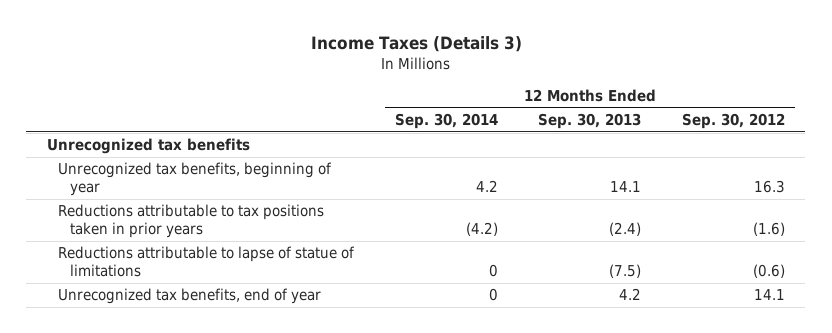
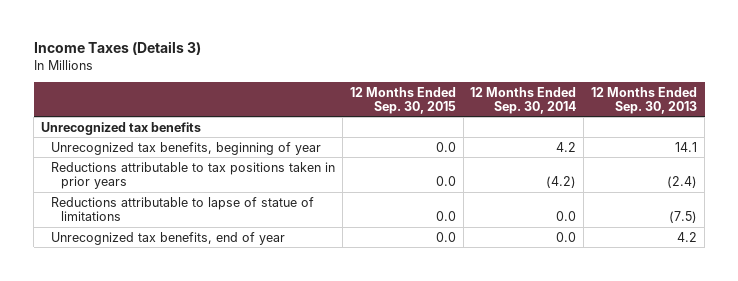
[682,112,786,129] Sep. 30, 2012 -> none
none -> [349,86,456,114] 12 Months Ended Sep. 30, 2015
[488,263,498,277] 0 -> [556,210,577,221] 0.0
[488,288,498,302] 0 -> [556,231,577,242] 0.0

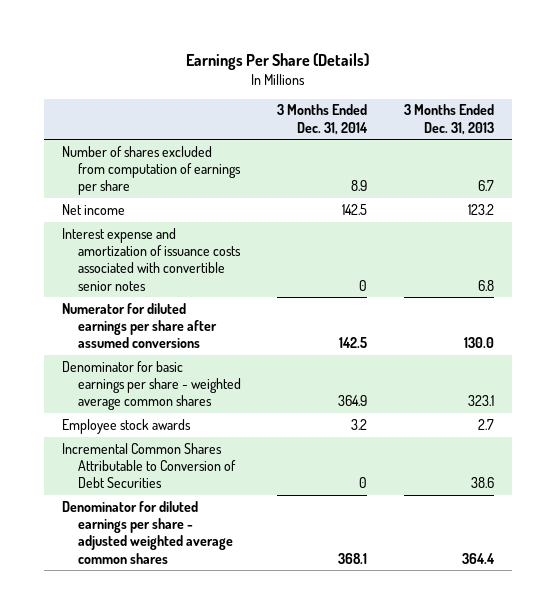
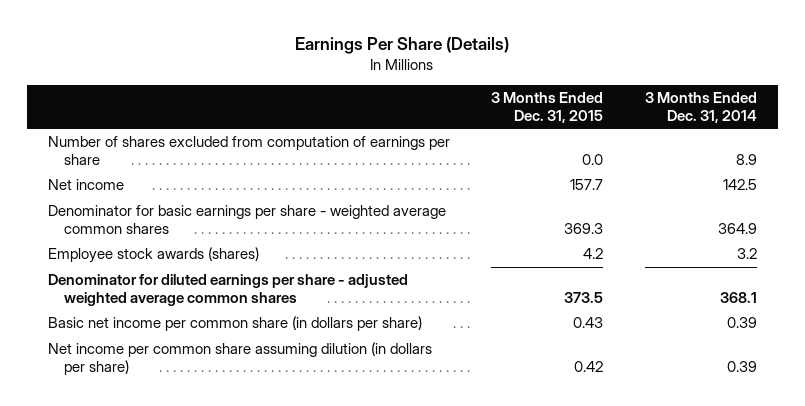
[403,104,494,135] 3 Months Ended Dec. 31, 2013 -> none
none -> [491,92,604,123] 3 Months Ended Dec. 31, 2015
[62,227,241,291] Interest expense and amortization of issuance costs associated with convertible senior notes -> none
[62,302,217,349] Numerator for diluted earnings per share after assumed conversions -> none
[62,442,236,489] Incremental Common Shares Attributable to Conversion of Debt Securities -> none
[62,418,192,434] Employee stock awards -> [47,247,259,264] Employee stock awards (shares)
none -> [47,316,422,332] Basic net income per common share (in dollars per share)
none -> [47,342,432,375] Net income per common share assuming dilution (in dollars per share)

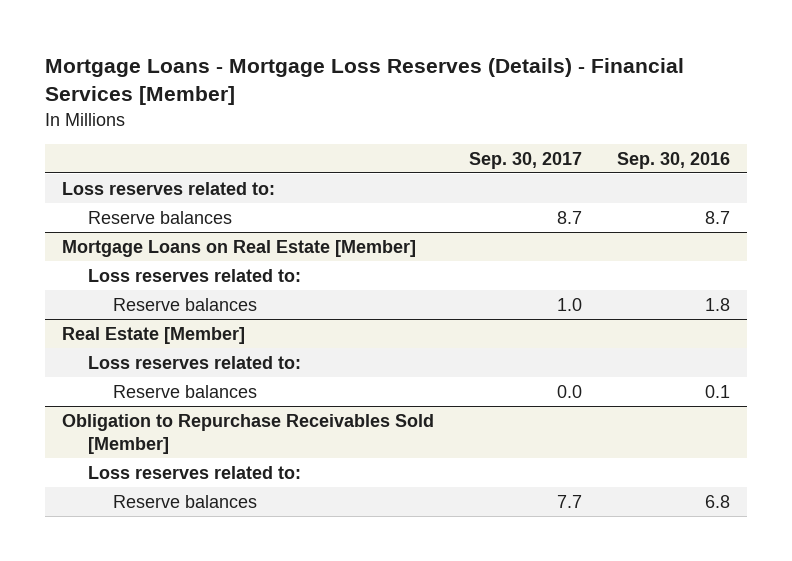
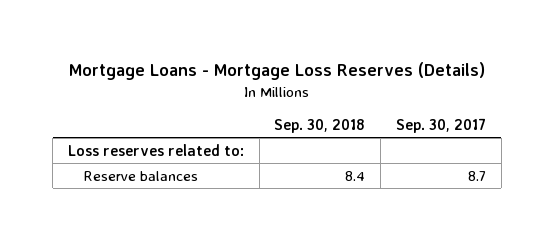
[45,58,685,106] Mortgage Loans - Mortgage Loss Reserves (Details) - Financial Services [Member] -> [68,62,485,81] Mortgage Loans - Mortgage Loss Reserves (Details)
[616,151,730,169] Sep. 30, 2016 -> none
none -> [274,118,366,133] Sep. 30, 2018
[62,239,417,257] Mortgage Loans on Real Estate [Member] -> none
[87,268,301,282] Loss reserves related to: -> none
[113,297,258,311] Reserve balances -> none
[62,326,246,344] Real Estate [Member] -> none
[87,355,301,369] Loss reserves related to: -> none
[113,384,258,398] Reserve balances -> none
[62,413,435,454] Obligation to Repurchase Receivables Sold [Member] -> none
[87,465,301,479] Loss reserves related to: -> none
[113,494,258,508] Reserve balances -> none

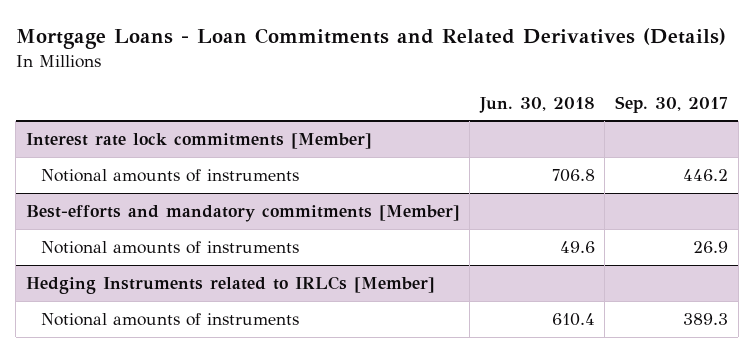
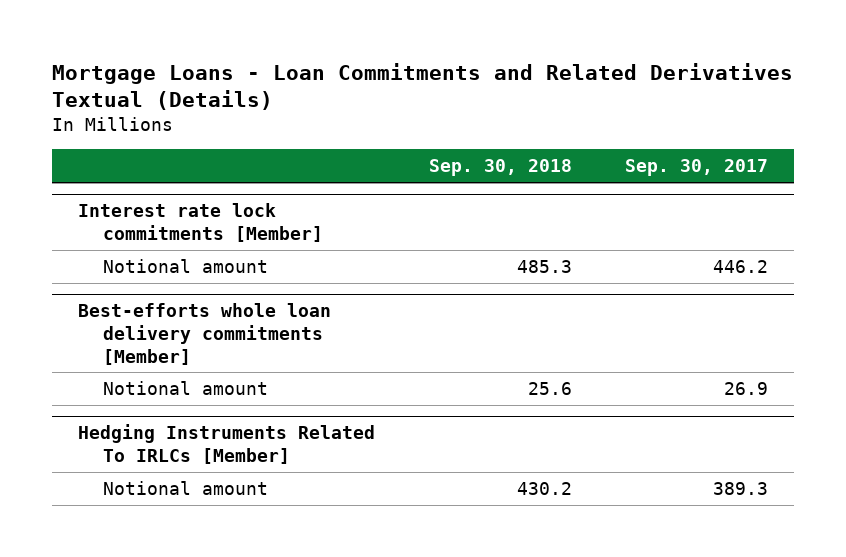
[15,28,726,50] Mortgage Loans - Loan Commitments and Related Derivatives (Details) -> [51,62,793,111] Mortgage Loans - Loan Commitments and Related Derivatives Textual (Details)
[478,96,595,113] Jun. 30, 2018 -> none
none -> [428,159,572,177] Sep. 30, 2018
[41,168,300,182] Notional amounts of instruments -> [102,258,268,273] Notional amount
[25,204,460,222] Best-efforts and mandatory commitments [Member] -> [78,303,332,365] Best-efforts whole loan delivery commitments [Member]
[41,240,300,254] Notional amounts of instruments -> [102,380,268,395] Notional amount
[25,275,435,294] Hedging Instruments related to IRLCs [Member] -> [78,424,376,464] Hedging Instruments Related To IRLCs [Member]
[41,312,300,326] Notional amounts of instruments -> [102,480,268,495] Notional amount

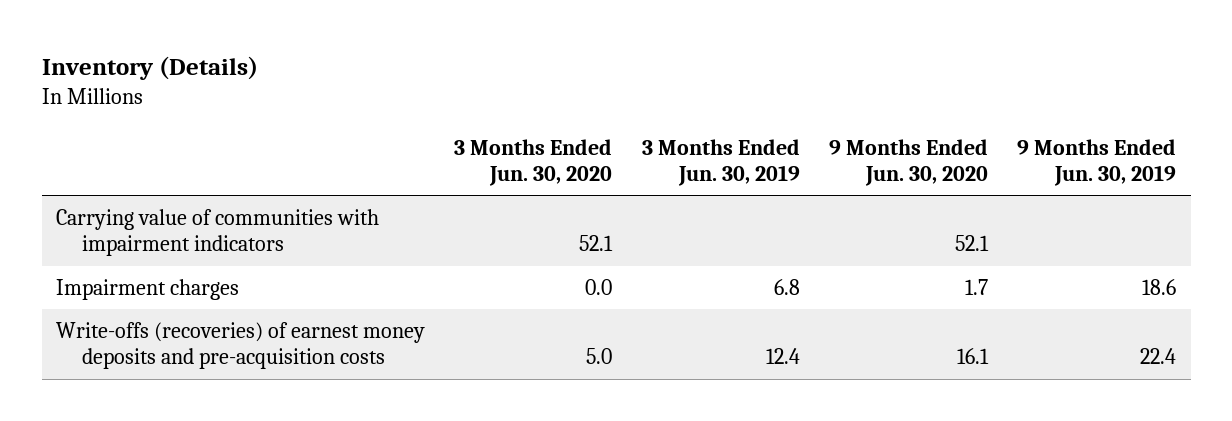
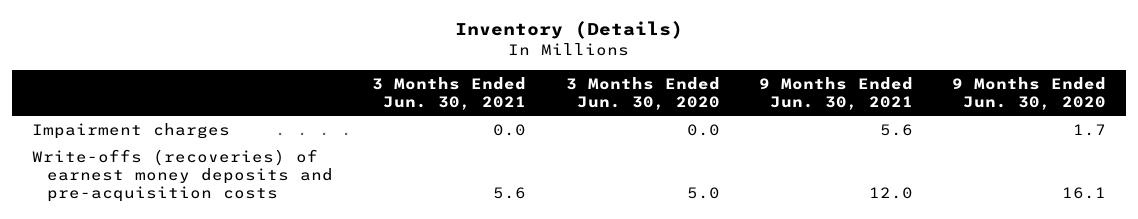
[641,138,800,187] 3 Months Ended Jun. 30, 2019 -> none
[1017,138,1177,187] 9 Months Ended Jun. 30, 2019 -> none
none -> [372,76,527,110] 3 Months Ended Jun. 30, 2021
none -> [758,76,913,110] 9 Months Ended Jun. 30, 2021
[56,209,380,257] Carrying value of communities with impairment indicators -> none

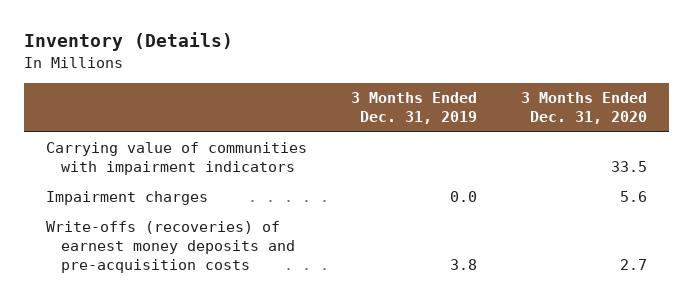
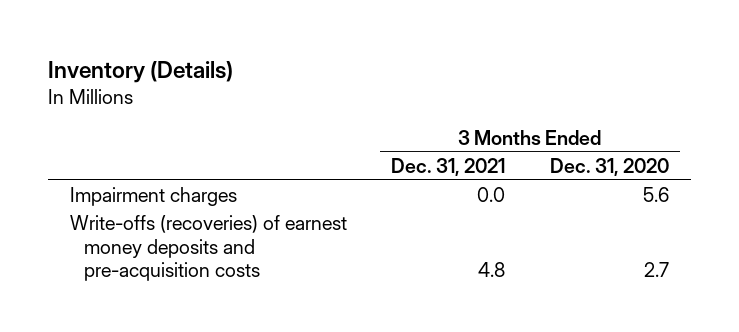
[350,92,477,125] 3 Months Ended Dec. 31, 2019 -> none
none -> [391,157,506,176] Dec. 31, 2021
[45,142,307,176] Carrying value of communities with impairment indicators -> none

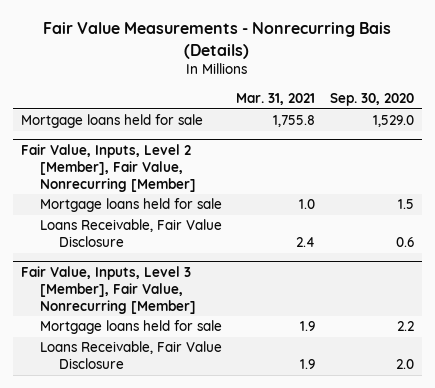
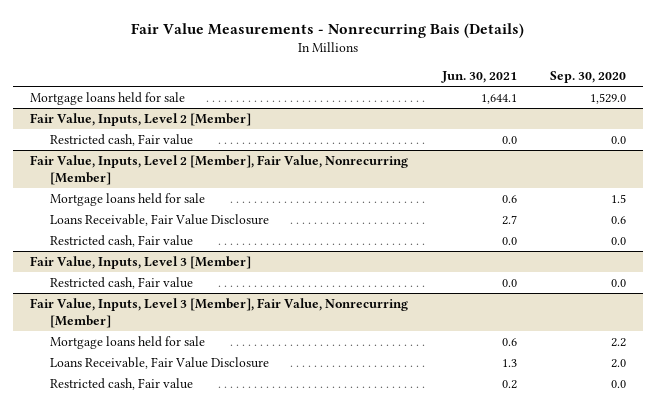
[236,93,316,106] Mar. 31, 2021 -> none
none -> [440,71,517,84] Jun. 30, 2021
none -> [30,112,252,126] Fair Value, Inputs, Level 2 [Member]
none -> [50,133,194,146] Restricted cash, Fair value
none -> [50,234,194,247] Restricted cash, Fair value
none -> [30,255,252,269] Fair Value, Inputs, Level 3 [Member]
none -> [50,276,194,289] Restricted cash, Fair value
none -> [50,377,194,390] Restricted cash, Fair value

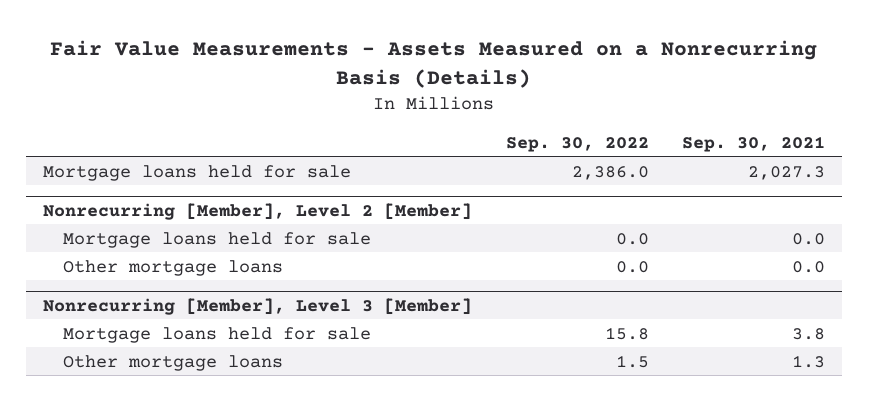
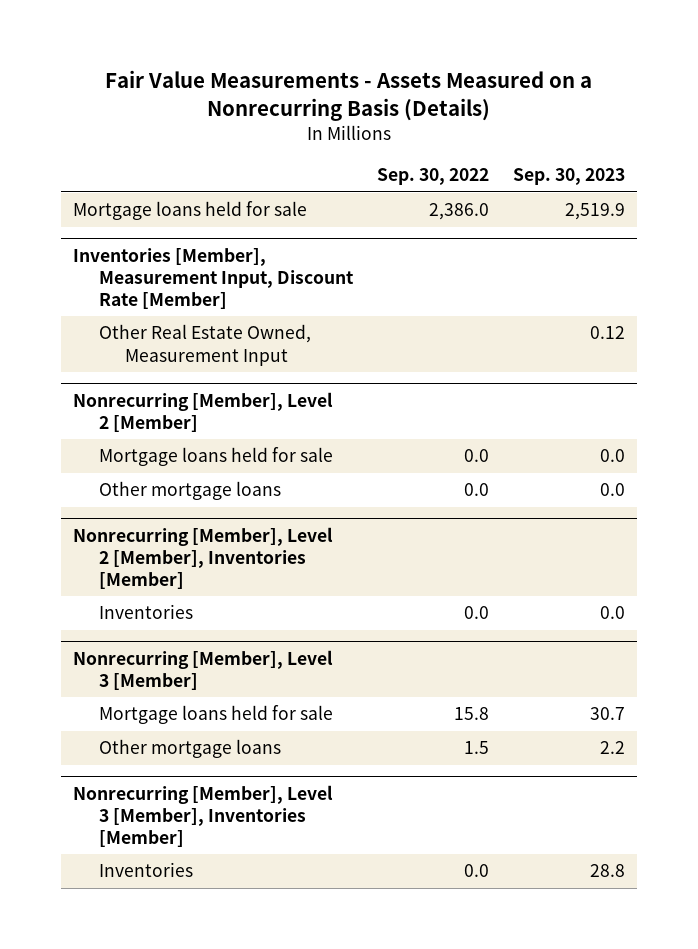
[682,135,826,152] Sep. 30, 2021 -> none
none -> [513,168,626,186] Sep. 30, 2023
none -> [72,247,355,309] Inventories [Member], Measurement Input, Discount Rate [Member]
none -> [99,324,312,366] Other Real Estate Owned, Measurement Input
none -> [72,526,333,589] Nonrecurring [Member], Level 2 [Member], Inventories [Member]
none -> [99,604,194,620] Inventories
none -> [72,784,333,847] Nonrecurring [Member], Level 3 [Member], Inventories [Member]
none -> [99,862,194,878] Inventories

